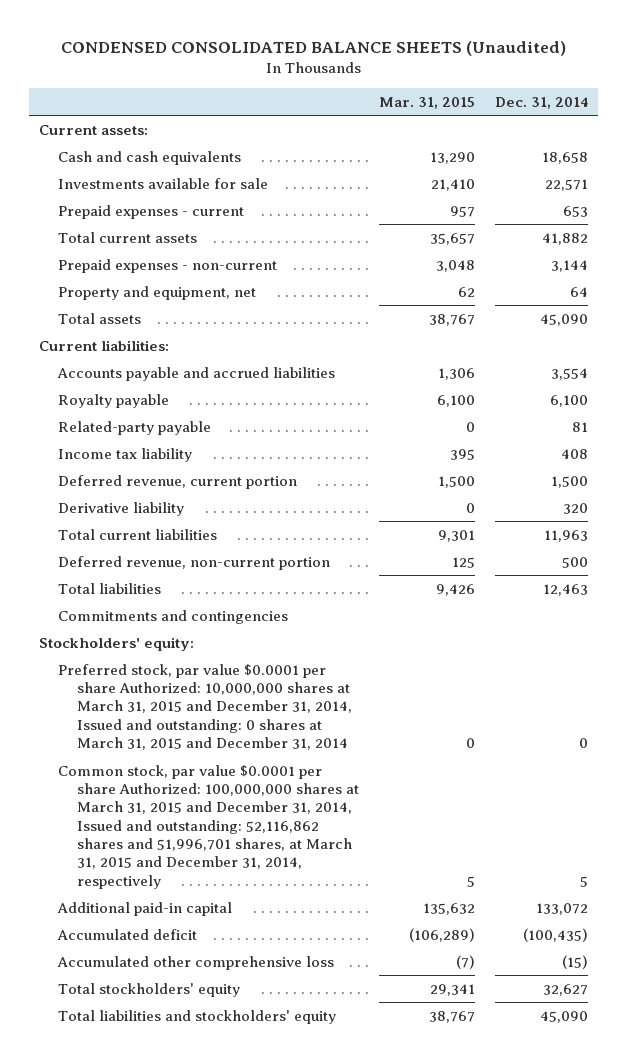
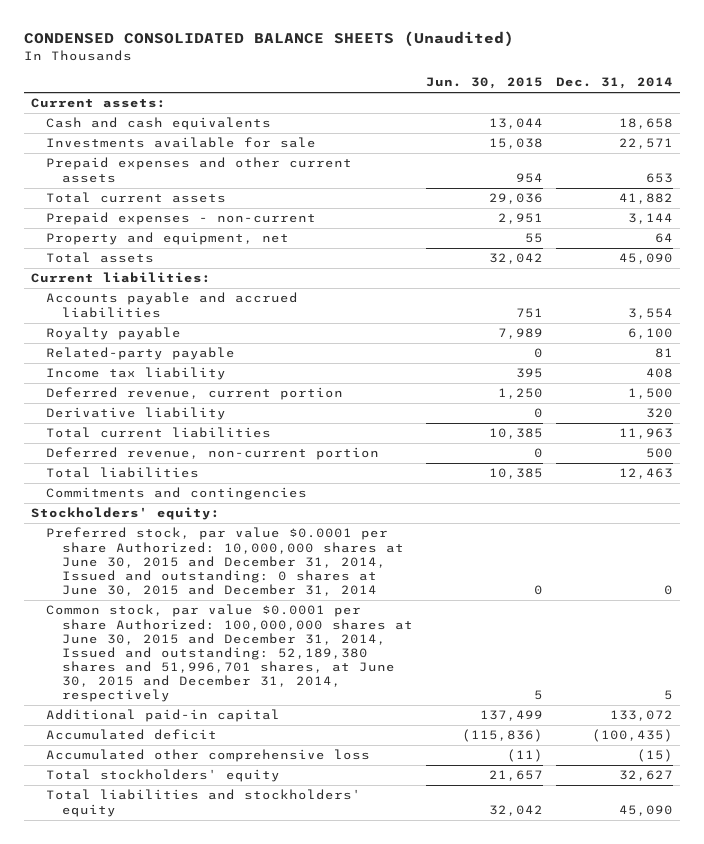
[379,96,476,109] Mar. 31, 2015 -> none
none -> [426,77,544,90] Jun. 30, 2015
[58,204,245,219] Prepaid expenses - current -> [46,157,353,183] Prepaid expenses and other current assets
[58,663,353,751] Preferred stock, par value $0.0001 per share Authorized: 10,000,000 shares at March 31, 2015 and December 31, 2014, Issued and outstanding: 0 shares at March 31, 2015 and December 31, 2014 -> [46,527,405,596] Preferred stock, par value $0.0001 per share Authorized: 10,000,000 shares at June 30, 2015 and December 31, 2014, Issued and outstanding: 0 shares at June 30, 2015 and December 31, 2014
[58,764,360,889] Common stock, par value $0.0001 per share Authorized: 100,000,000 shares at March 31, 2015 and December 31, 2014, Issued and outstanding: 52,116,862 shares and 51,996,701 shares, at March 31, 2015 and December 31, 2014, respectively -> [46,604,414,703] Common stock, par value $0.0001 per share Authorized: 100,000,000 shares at June 30, 2015 and December 31, 2014, Issued and outstanding: 52,189,380 shares and 51,996,701 shares, at June 30, 2015 and December 31, 2014, respectively

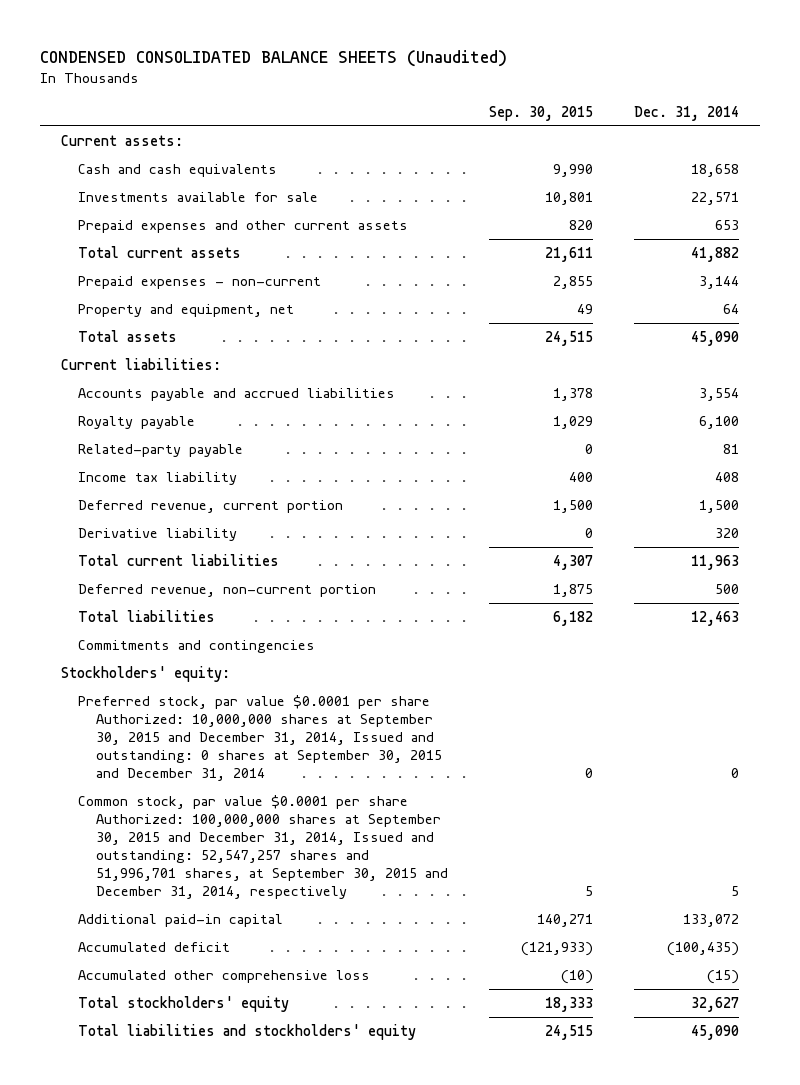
[426,77,544,90] Jun. 30, 2015 -> none
none -> [488,105,593,121] Sep. 30, 2015
[46,527,405,596] Preferred stock, par value $0.0001 per share Authorized: 10,000,000 shares at June 30, 2015 and December 31, 2014, Issued and outstanding: 0 shares at June 30, 2015 and December 31, 2014 -> [78,695,442,782] Preferred stock, par value $0.0001 per share Authorized: 10,000,000 shares at September 30, 2015 and December 31, 2014, Issued and outstanding: 0 shares at September 30, 2015 and December 31, 2014
[46,604,414,703] Common stock, par value $0.0001 per share Authorized: 100,000,000 shares at June 30, 2015 and December 31, 2014, Issued and outstanding: 52,189,380 shares and 51,996,701 shares, at June 30, 2015 and December 31, 2014, respectively -> [78,795,448,900] Common stock, par value $0.0001 per share Authorized: 100,000,000 shares at September 30, 2015 and December 31, 2014, Issued and outstanding: 52,547,257 shares and 51,996,701 shares, at September 30, 2015 and December 31, 2014, respectively

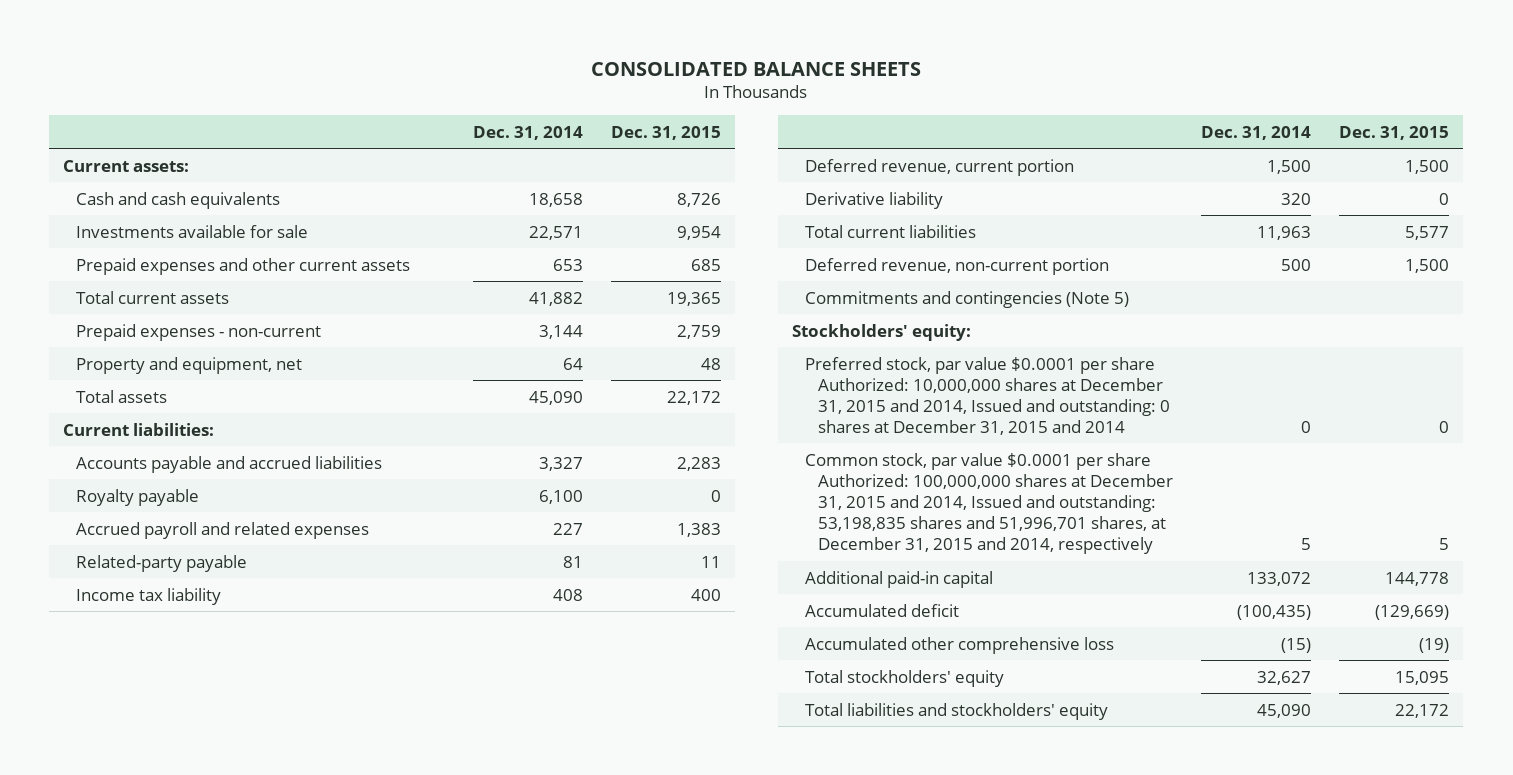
[39,49,507,67] CONDENSED CONSOLIDATED BALANCE SHEETS (Unaudited) -> [591,61,922,76] CONSOLIDATED BALANCE SHEETS
[488,105,593,121] Sep. 30, 2015 -> none
none -> [611,125,722,140] Dec. 31, 2015
[699,388,740,402] 3,554 -> [538,456,583,471] 3,327
none -> [76,521,370,539] Accrued payroll and related expenses
[78,610,216,623] Total liabilities -> none
[78,640,316,654] Commitments and contingencies -> [804,290,1129,308] Commitments and contingencies (Note 5)
[78,695,442,782] Preferred stock, par value $0.0001 per share Authorized: 10,000,000 shares at September 30, 2015 and December 31, 2014, Issued and outstanding: 0 shares at September 30, 2015 and December 31, 2014 -> [804,356,1170,435] Preferred stock, par value $0.0001 per share Authorized: 10,000,000 shares at December 31, 2015 and 2014, Issued and outstanding: 0 shares at December 31, 2015 and 2014
[78,795,448,900] Common stock, par value $0.0001 per share Authorized: 100,000,000 shares at September 30, 2015 and December 31, 2014, Issued and outstanding: 52,547,257 shares and 51,996,701 shares, at September 30, 2015 and December 31, 2014, respectively -> [804,452,1173,555] Common stock, par value $0.0001 per share Authorized: 100,000,000 shares at December 31, 2015 and 2014, Issued and outstanding: 53,198,835 shares and 51,996,701 shares, at December 31, 2015 and 2014, respectively

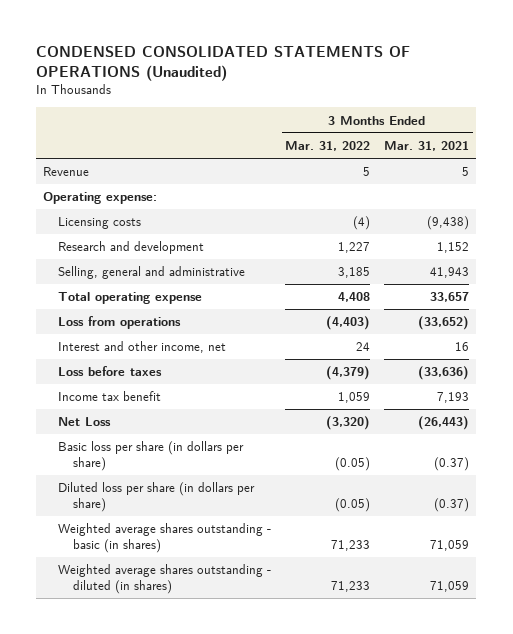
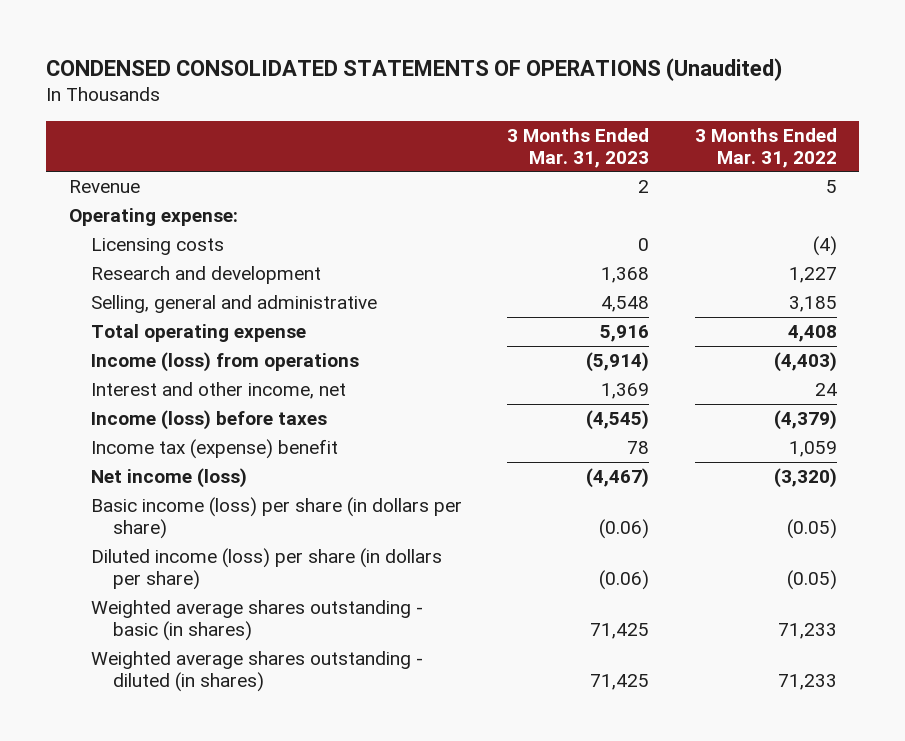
[384,140,470,151] Mar. 31, 2021 -> none
none -> [507,127,650,168] 3 Months Ended Mar. 31, 2023
[58,316,182,330] Loss from operations -> [91,352,360,373] Income (loss) from operations
[58,366,163,377] Loss before taxes -> [91,410,328,431] Income (loss) before taxes
[58,391,162,402] Income tax benefit -> [91,439,339,460] Income tax (expense) benefit
[58,417,112,427] Net Loss -> [91,468,248,489] Net income (loss)
[58,441,245,471] Basic loss per share (in dollars per share) -> [91,497,463,540] Basic income (loss) per share (in dollars per share)
[58,482,256,512] Diluted loss per share (in dollars per share) -> [91,548,443,591] Diluted income (loss) per share (in dollars per share)

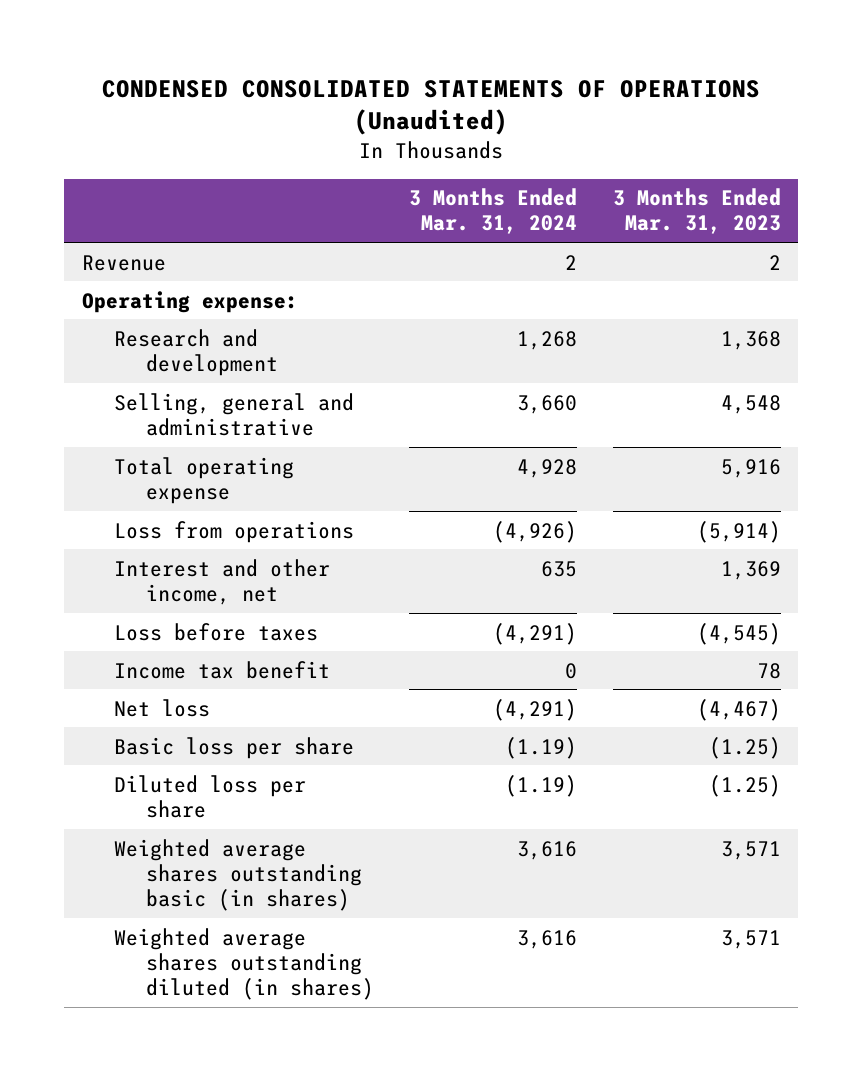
[694,127,837,168] 3 Months Ended Mar. 31, 2022 -> none
none -> [409,188,578,235] 3 Months Ended Mar. 31, 2024
[91,238,225,256] Licensing costs -> none
[91,352,360,373] Income (loss) from operations -> [113,520,354,543] Loss from operations
[91,410,328,431] Income (loss) before taxes -> [113,622,318,641] Loss before taxes
[91,439,339,460] Income tax (expense) benefit -> [113,660,330,679] Income tax benefit
[91,468,248,489] Net income (loss) -> [113,698,210,717] Net loss
[91,497,463,540] Basic income (loss) per share (in dollars per share) -> [113,736,354,759] Basic loss per share
[599,519,650,540] (0.06) -> [708,736,781,759] (1.25)
[91,548,443,591] Diluted income (loss) per share (in dollars per share) -> [113,774,306,818] Diluted loss per share
[599,570,650,591] (0.06) -> [708,774,781,797] (1.25)
[91,600,424,642] Weighted average shares outstanding - basic (in shares) -> [113,838,362,911] Weighted average shares outstanding basic (in shares)
[590,623,650,640] 71,425 -> [720,840,781,860] 3,571
[91,651,424,693] Weighted average shares outstanding - diluted (in shares) -> [113,927,374,1000] Weighted average shares outstanding diluted (in shares)
[590,674,650,691] 71,425 -> [720,929,781,949] 3,571

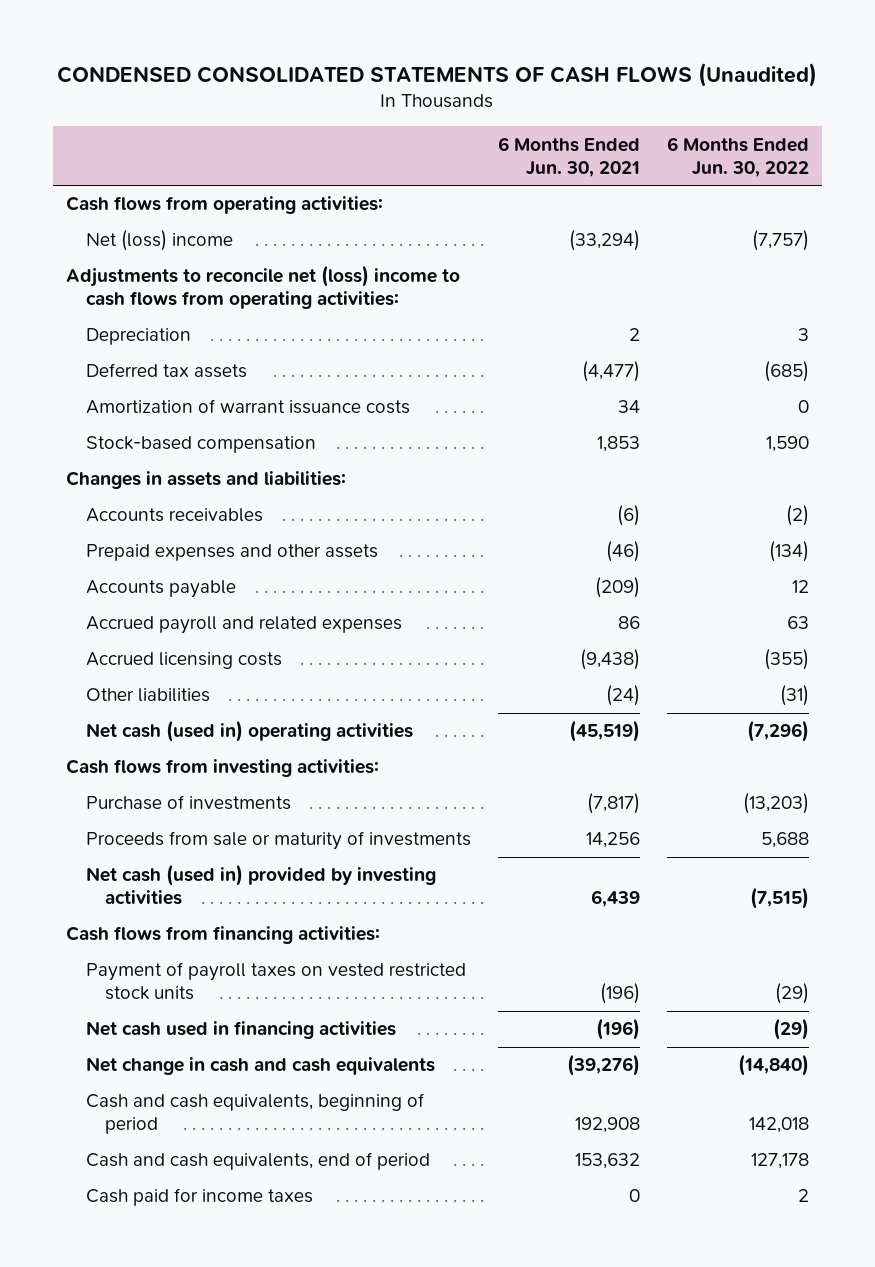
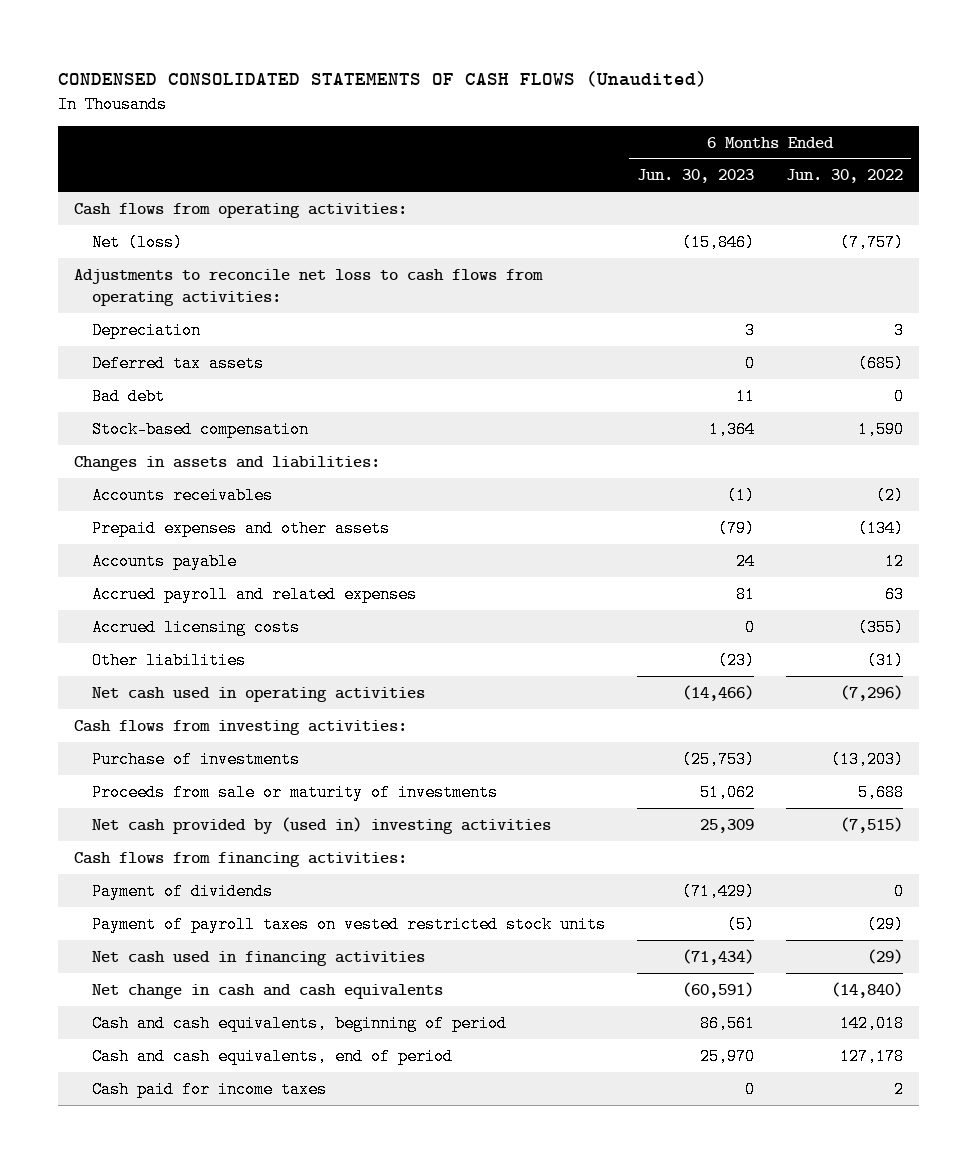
[497,136,640,177] 6 Months Ended Jun. 30, 2021 -> none
none -> [637,169,755,184] Jun. 30, 2023
[85,230,233,252] Net (loss) income -> [92,233,184,251] Net (loss)
[66,265,461,310] Adjustments to reconcile net (loss) income to cash flows from operating activities: -> [73,268,543,306] Adjustments to reconcile net loss to cash flows from operating activities:
[85,399,410,415] Amortization of warrant issuance costs -> none
none -> [92,387,166,405] Bad debt
[85,720,413,743] Net cash (used in) operating activities -> [92,686,426,702] Net cash used in operating activities
[85,864,436,906] Net cash (used in) provided by investing activities -> [92,816,552,834] Net cash provided by (used in) investing activities
none -> [92,882,274,900] Payment of dividends

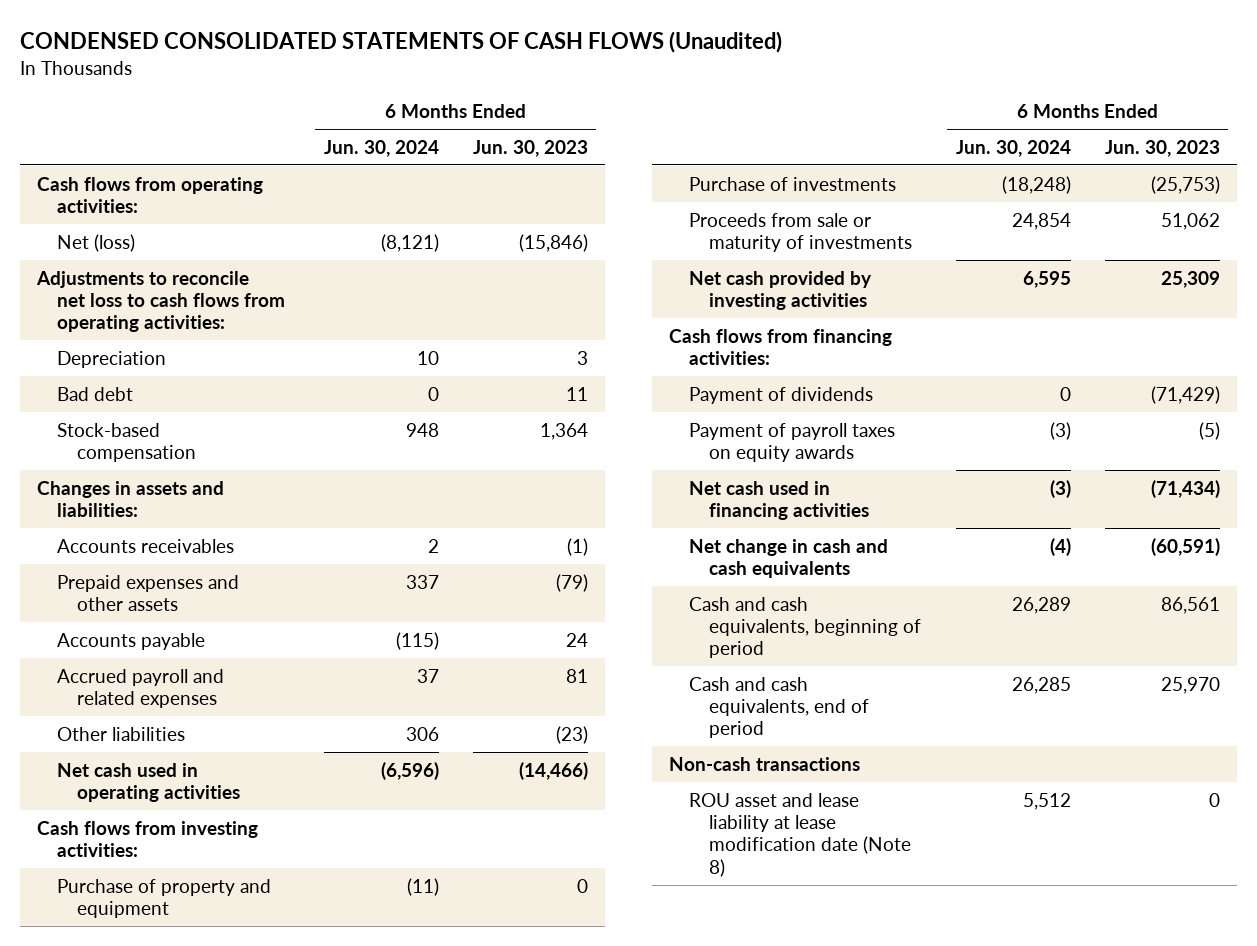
[786,169,904,184] Jun. 30, 2022 -> none
none -> [323,139,439,157] Jun. 30, 2024
[92,354,265,372] Deferred tax assets -> none
[92,618,301,636] Accrued licensing costs -> none
none -> [57,878,272,918] Purchase of property and equipment
[92,816,552,834] Net cash provided by (used in) investing activities -> [689,270,873,310] Net cash provided by investing activities
[92,915,607,933] Payment of payroll taxes on vested restricted stock units -> [689,422,896,462] Payment of payroll taxes on equity awards
[92,1080,328,1098] Cash paid for income taxes -> none
none -> [669,756,861,771] Non-cash transactions
none -> [689,792,912,877] ROU asset and lease liability at lease modification date (Note 8)

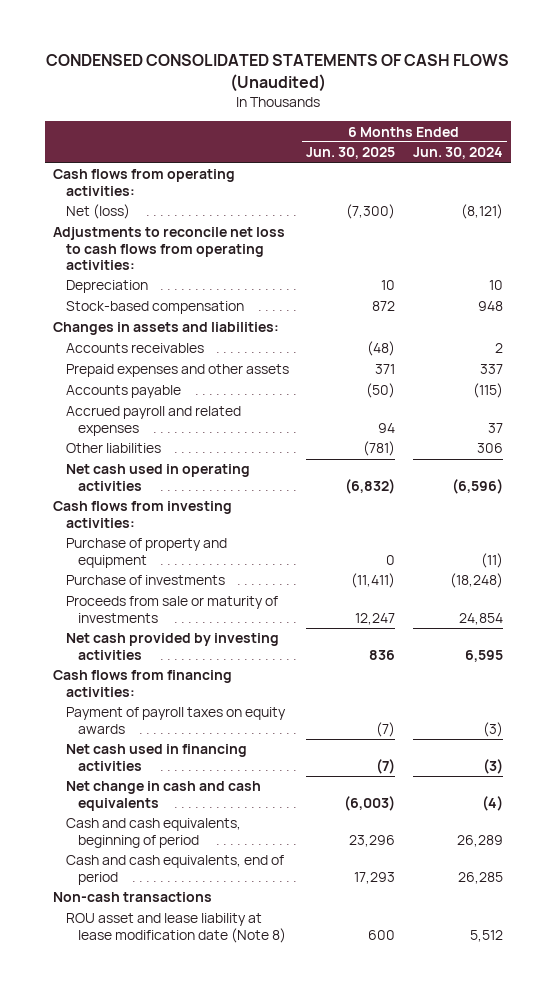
[472,139,588,157] Jun. 30, 2023 -> none
none -> [306,147,396,160] Jun. 30, 2025
[57,386,134,401] Bad debt -> none
[689,386,874,404] Payment of dividends -> none

